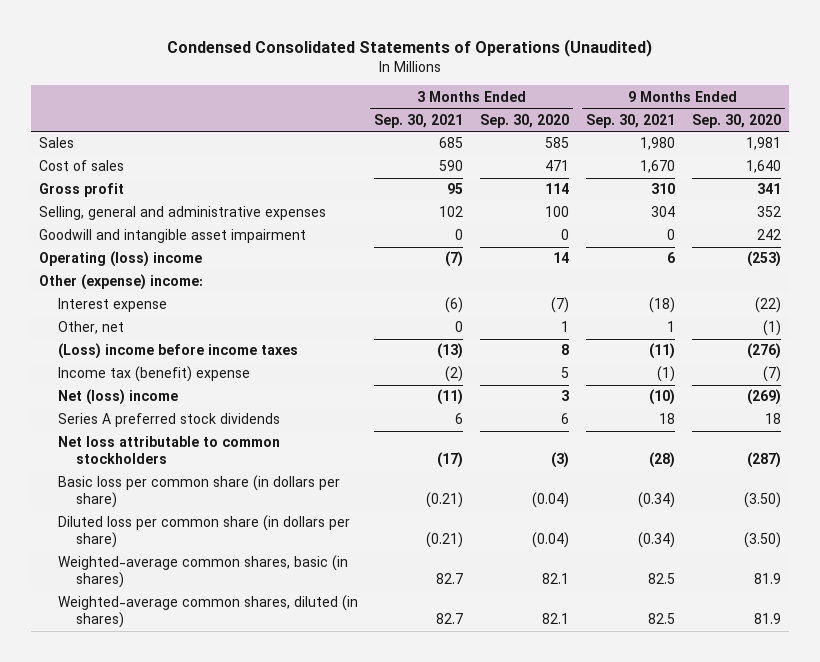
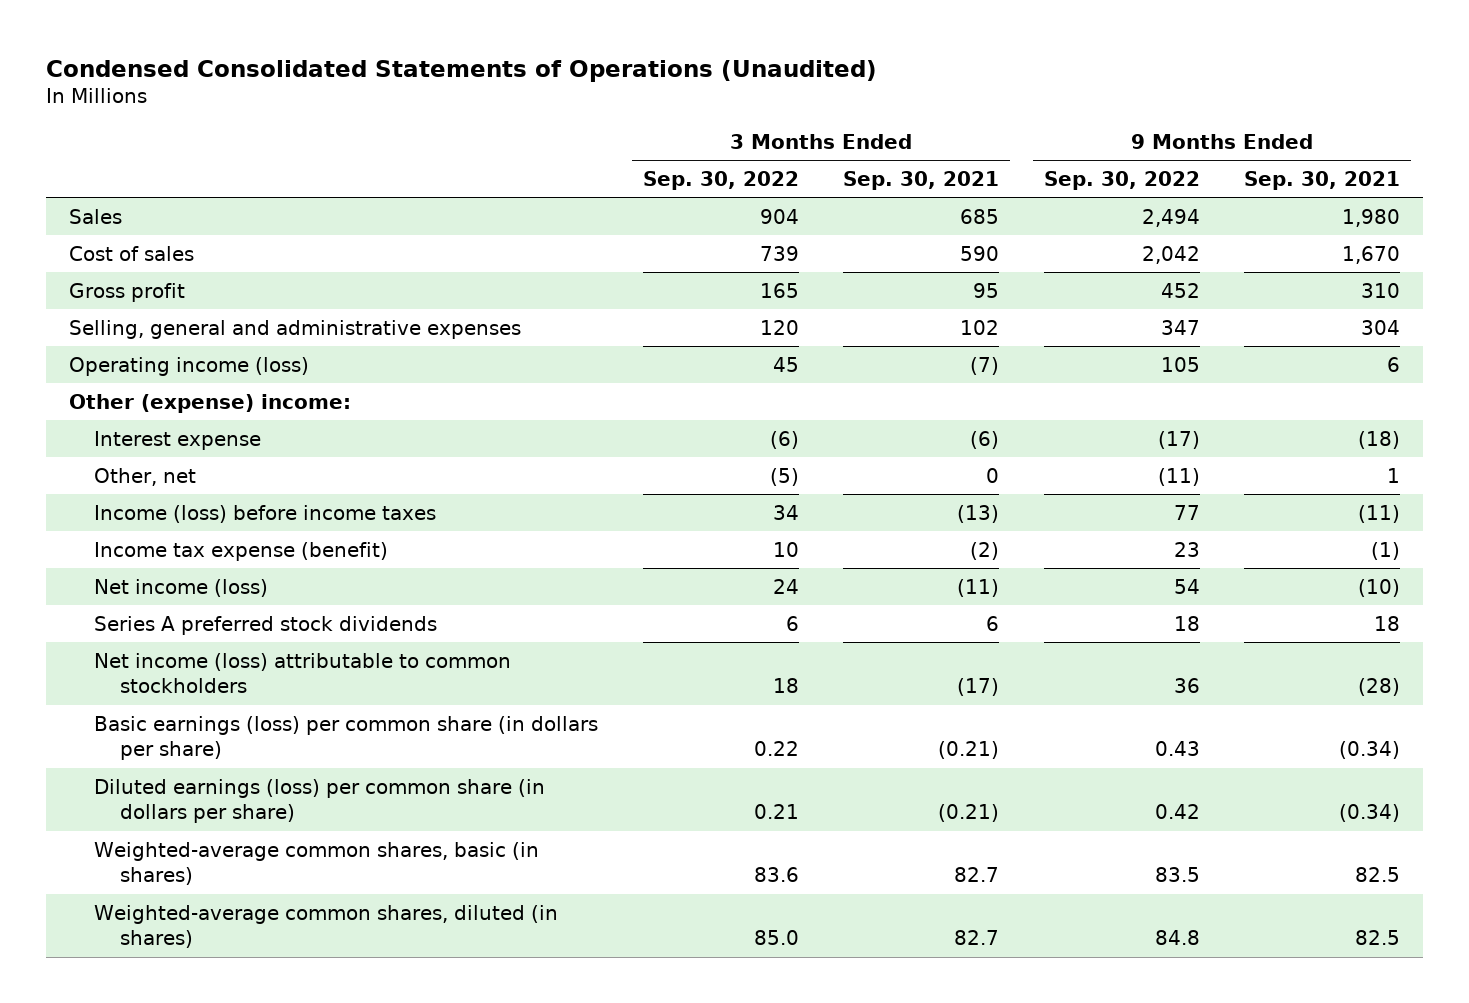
[480,113,570,128] Sep. 30, 2020 -> none
[691,113,781,128] Sep. 30, 2020 -> none
none -> [642,170,799,190] Sep. 30, 2022
none -> [1043,170,1200,190] Sep. 30, 2022
[39,229,307,244] Goodwill and intangible asset impairment -> none
[39,251,203,268] Operating (loss) income -> [68,356,309,376] Operating income (loss)
[57,343,298,360] (Loss) income before income taxes -> [94,504,437,523] Income (loss) before income taxes
[57,366,250,383] Income tax (benefit) expense -> [94,541,389,561] Income tax expense (benefit)
[57,389,178,406] Net (loss) income -> [94,578,269,597] Net income (loss)
[57,436,280,465] Net loss attributable to common stockholders -> [94,652,512,694] Net income (loss) attributable to common stockholders
[57,475,340,509] Basic loss per common share (in dollars per share) -> [94,715,599,761] Basic earnings (loss) per common share (in dollars per share)
[57,515,350,549] Diluted loss per common share (in dollars per share) -> [94,778,546,824] Diluted earnings (loss) per common share (in dollars per share)

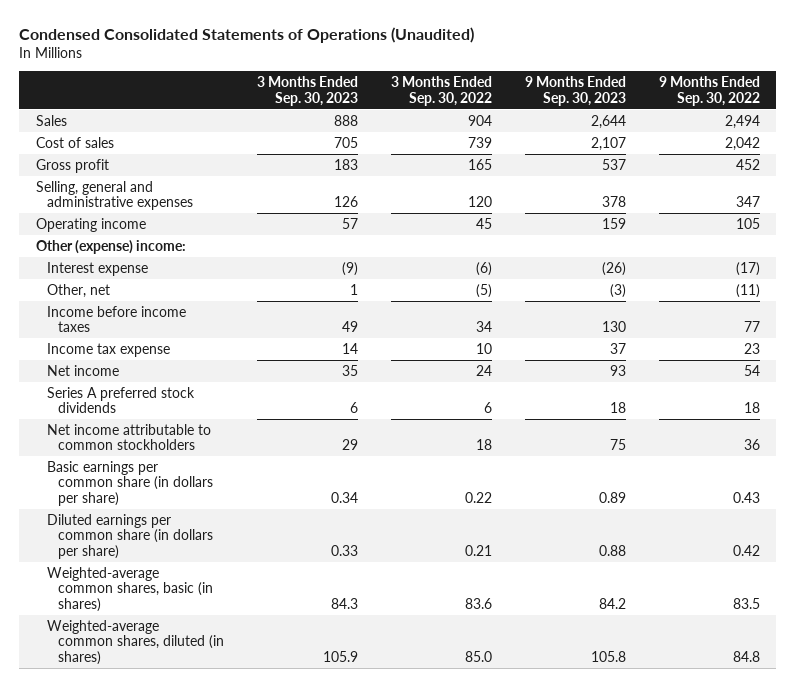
[843,170,1000,190] Sep. 30, 2021 -> none
[1244,170,1401,190] Sep. 30, 2021 -> none
none -> [256,76,358,106] 3 Months Ended Sep. 30, 2023
none -> [524,76,626,106] 9 Months Ended Sep. 30, 2023
[68,356,309,376] Operating income (loss) -> [35,217,146,232] Operating income
[94,504,437,523] Income (loss) before income taxes -> [46,305,186,333] Income before income taxes
[94,541,389,561] Income tax expense (benefit) -> [46,342,170,357] Income tax expense
[94,578,269,597] Net income (loss) -> [46,364,119,376] Net income
[94,652,512,694] Net income (loss) attributable to common stockholders -> [46,423,211,451] Net income attributable to common stockholders
[94,715,599,761] Basic earnings (loss) per common share (in dollars per share) -> [46,460,213,506] Basic earnings per common share (in dollars per share)
[94,778,546,824] Diluted earnings (loss) per common share (in dollars per share) -> [46,513,213,559] Diluted earnings per common share (in dollars per share)

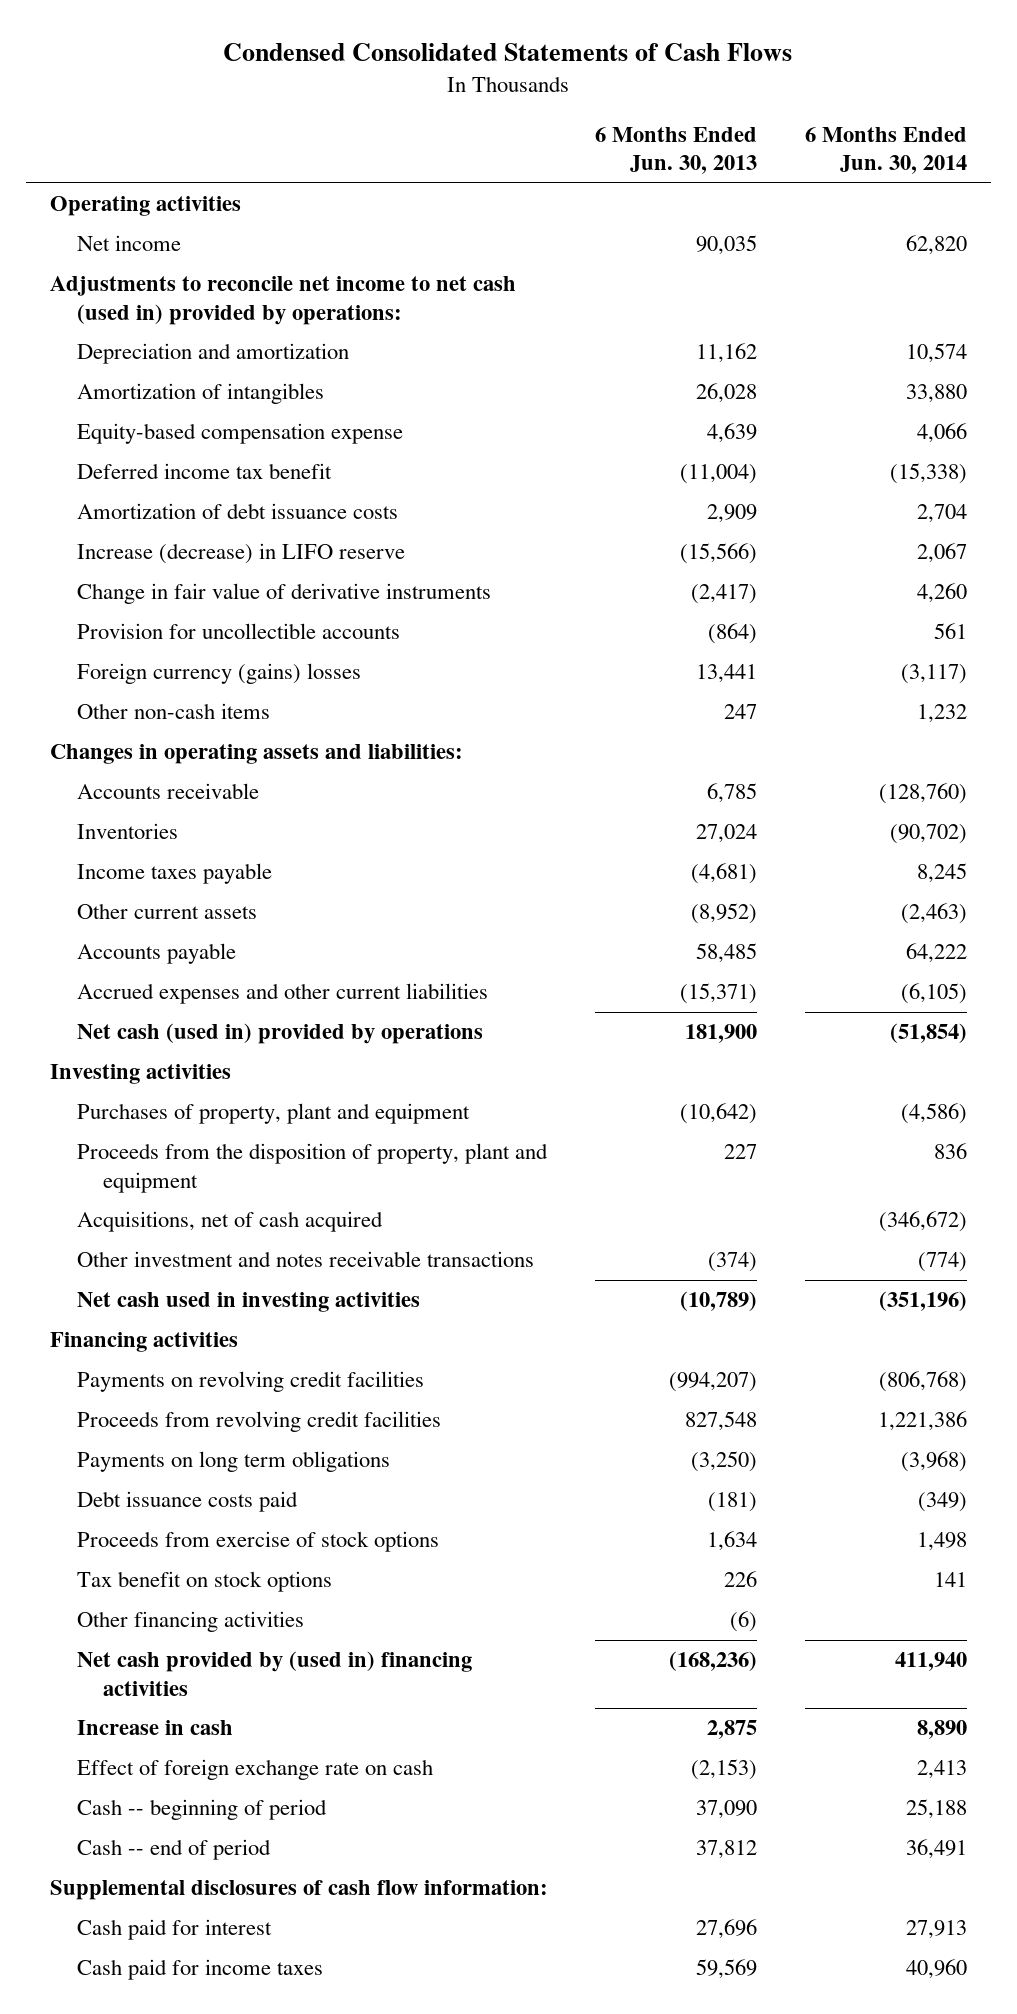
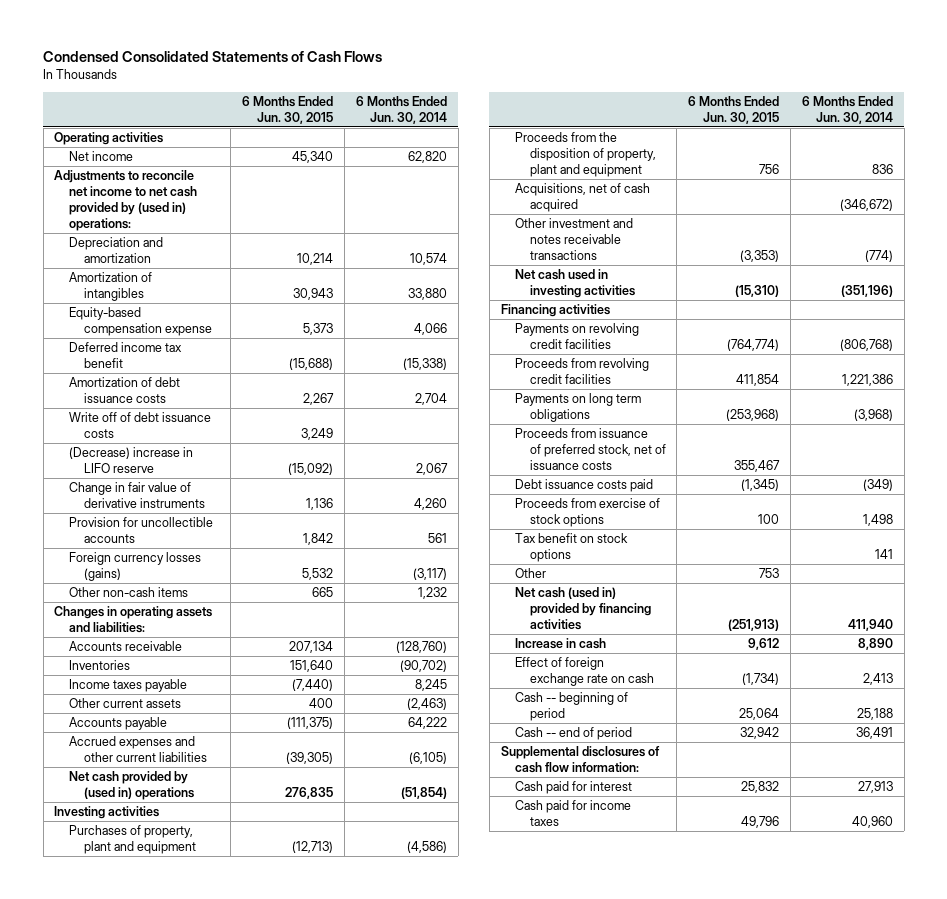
[595,126,758,175] 6 Months Ended Jun. 30, 2013 -> none
none -> [242,95,334,124] 6 Months Ended Jun. 30, 2015
[49,276,516,325] Adjustments to reconcile net income to net cash (used in) provided by operations: -> [54,170,197,231] Adjustments to reconcile net income to net cash provided by (used in) operations:
none -> [68,412,211,439] Write off of debt issuance costs
[76,543,405,565] Increase (decrease) in LIFO reserve -> [68,447,193,474] (Decrease) increase in LIFO reserve
[76,663,361,685] Foreign currency (gains) losses -> [68,552,201,582] Foreign currency losses (gains)
[76,1023,483,1045] Net cash (used in) provided by operations -> [68,771,194,801] Net cash provided by (used in) operations
none -> [515,428,666,470] Proceeds from issuance of preferred stock, net of issuance costs
[76,1611,304,1633] Other financing activities -> [515,568,547,579] Other
[76,1651,472,1696] Net cash provided by (used in) financing activities -> [515,587,651,630] Net cash (used in) provided by financing activities

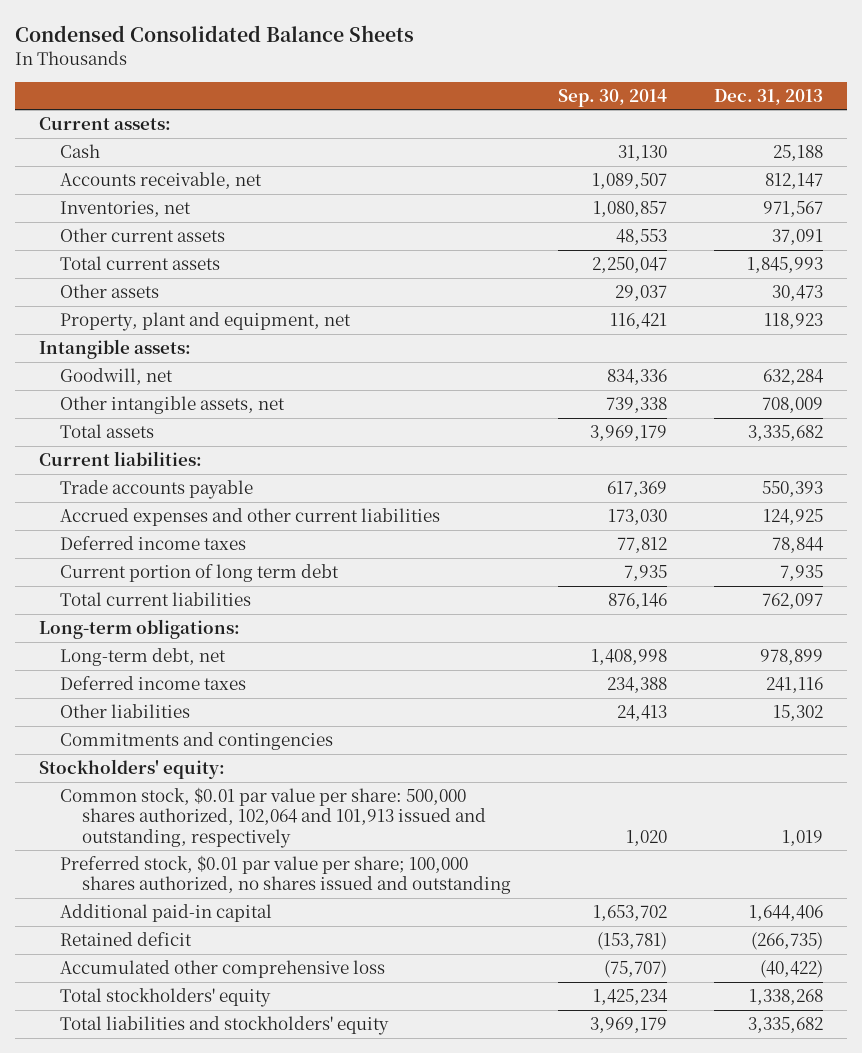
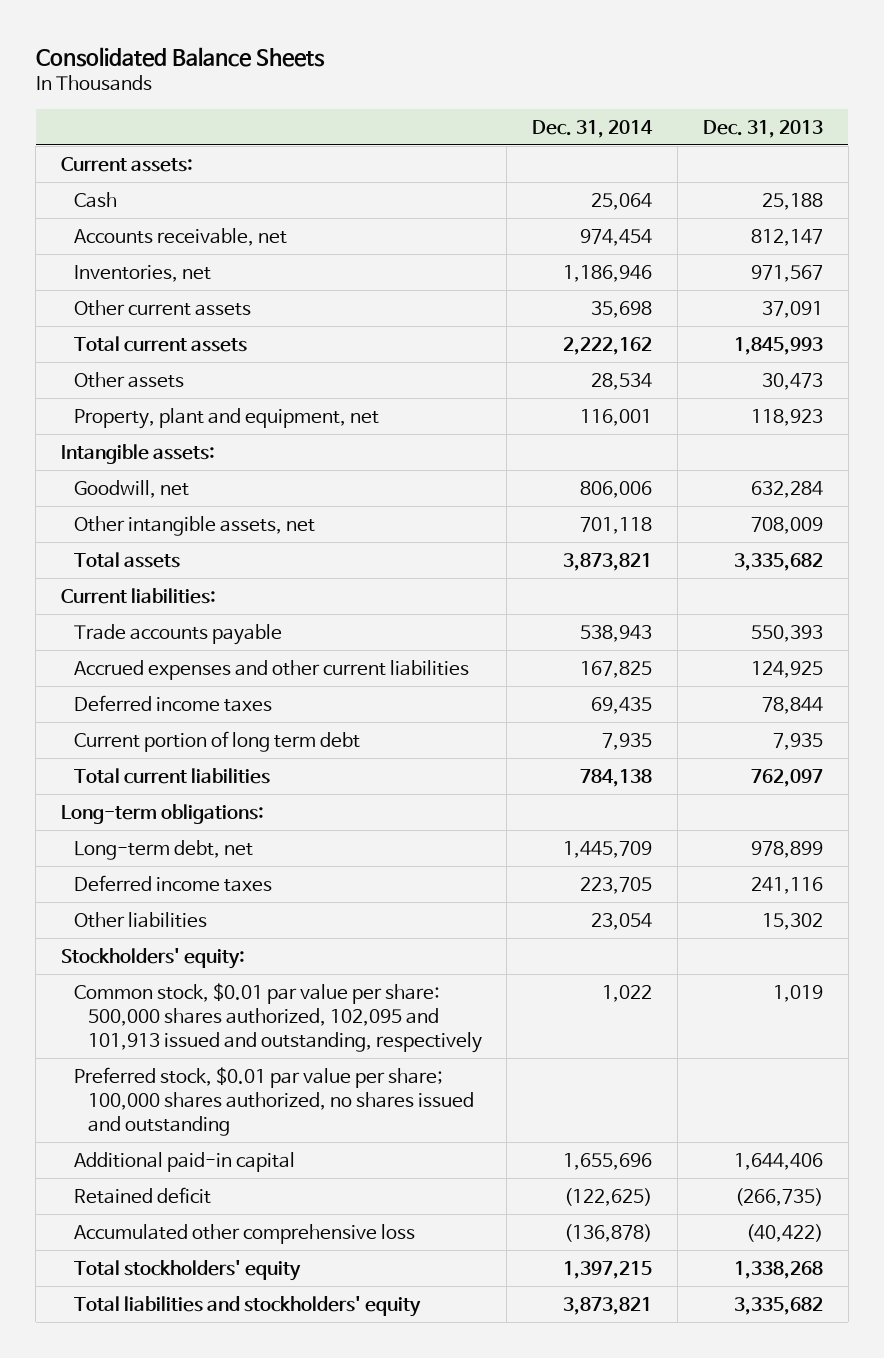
[15,24,415,42] Condensed Consolidated Balance Sheets -> [35,47,325,68] Consolidated Balance Sheets
[557,88,667,107] Sep. 30, 2014 -> none
none -> [532,119,654,138] Dec. 31, 2014
[60,732,334,751] Commitments and contingencies -> none
[60,787,486,848] Common stock, $0.01 par value per share: 500,000 shares authorized, 102,064 and 101,913 issued and outstanding, respectively -> [74,982,482,1054] Common stock, $0.01 par value per share: 500,000 shares authorized, 102,095 and 101,913 issued and outstanding, respectively

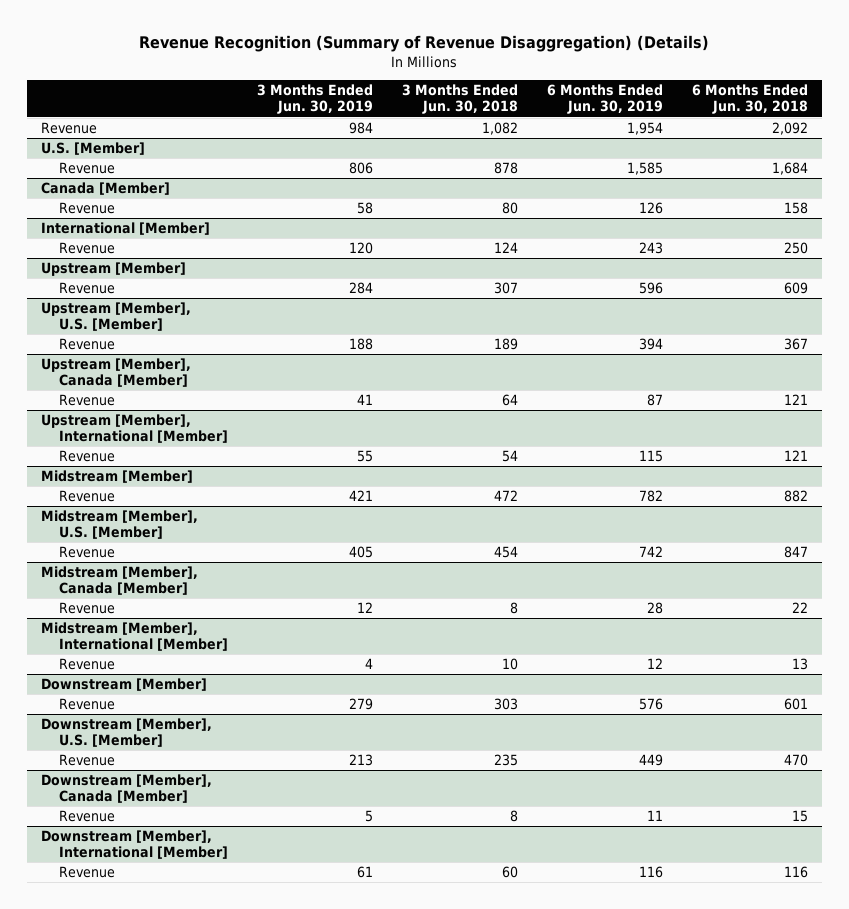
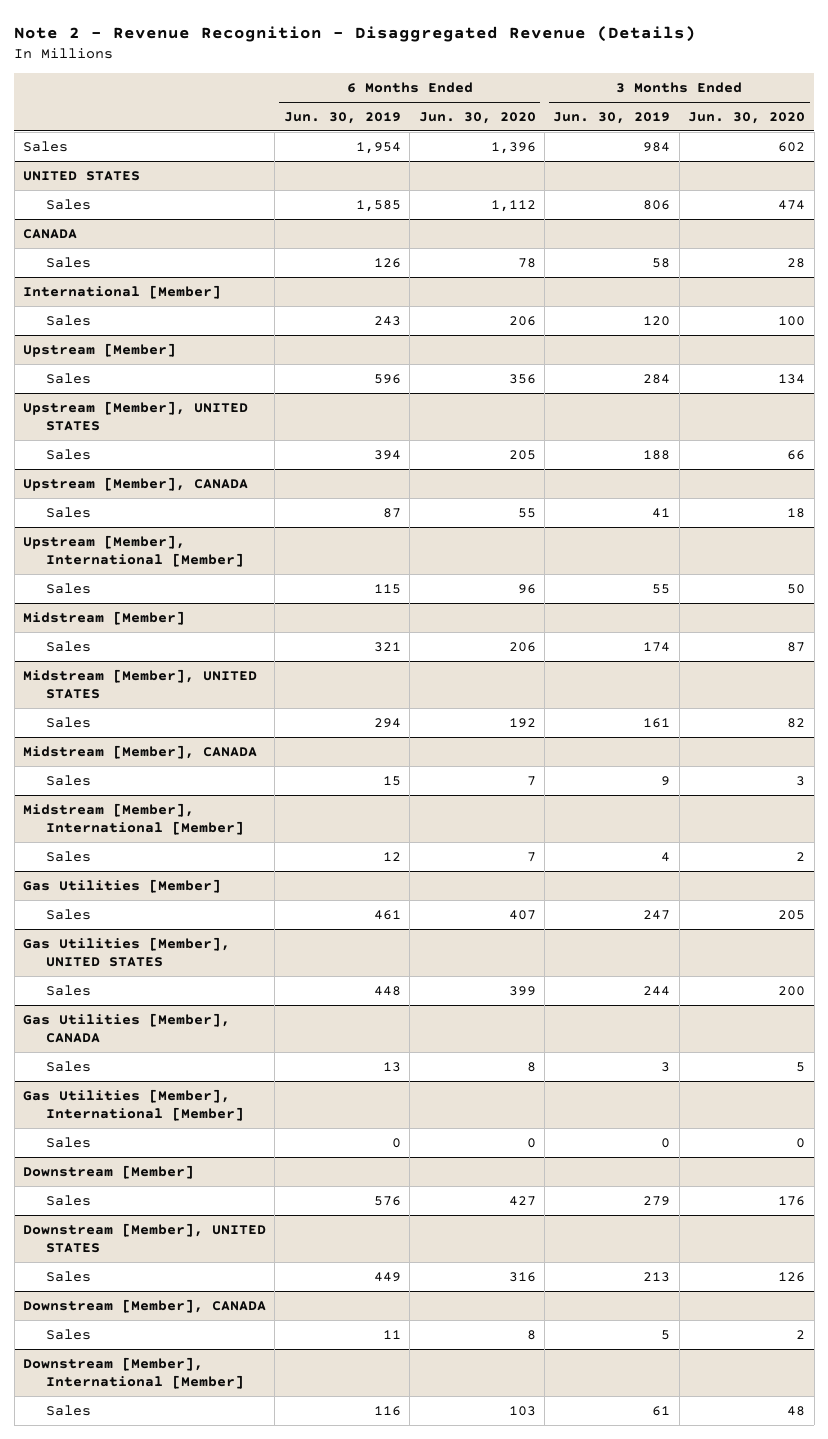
[139,35,710,53] Revenue Recognition (Summary of Revenue Disaggregation) (Details) -> [14,25,697,42] Note 2 - Revenue Recognition - Disaggregated Revenue (Details)
[401,84,518,115] 3 Months Ended Jun. 30, 2018 -> none
[691,84,808,115] 6 Months Ended Jun. 30, 2018 -> none
none -> [418,111,536,124] Jun. 30, 2020
none -> [688,111,806,124] Jun. 30, 2020
[41,122,98,135] Revenue -> [22,140,68,152] Sales
[41,142,146,156] U.S. [Member] -> [22,170,140,181] UNITED STATES
[58,162,115,175] Revenue -> [45,198,91,210] Sales
[41,182,171,196] Canada [Member] -> [22,228,77,239] CANADA
[58,202,115,215] Revenue -> [45,256,91,268] Sales
[58,242,115,255] Revenue -> [45,314,91,326] Sales
[41,302,192,332] Upstream [Member], U.S. [Member] -> none
[58,282,115,295] Revenue -> [45,372,91,384] Sales
none -> [22,400,248,432] Upstream [Member], UNITED STATES
[58,338,115,351] Revenue -> [45,448,91,460] Sales
[41,358,192,388] Upstream [Member], Canada [Member] -> [22,476,248,491] Upstream [Member], CANADA
[58,394,115,407] Revenue -> [45,506,91,518] Sales
[58,450,115,463] Revenue -> [45,582,91,594] Sales
[58,490,115,503] Revenue -> none
[41,510,199,540] Midstream [Member], U.S. [Member] -> none
[58,546,115,559] Revenue -> none
[58,602,115,615] Revenue -> none
none -> [45,640,91,652] Sales
none -> [22,668,257,700] Midstream [Member], UNITED STATES
none -> [45,716,91,728] Sales
[41,566,199,596] Midstream [Member], Canada [Member] -> [22,744,257,759] Midstream [Member], CANADA
none -> [45,774,91,786] Sales
[58,658,115,671] Revenue -> [45,850,91,862] Sales
none -> [22,878,221,893] Gas Utilities [Member]
none -> [45,908,91,920] Sales
none -> [22,936,230,968] Gas Utilities [Member], UNITED STATES
none -> [45,984,91,996] Sales
none -> [22,1012,230,1044] Gas Utilities [Member], CANADA
none -> [45,1060,91,1072] Sales
none -> [22,1088,244,1122] Gas Utilities [Member], International [Member]
none -> [45,1136,91,1148] Sales
[41,718,213,748] Downstream [Member], U.S. [Member] -> none
[58,698,115,711] Revenue -> [45,1194,91,1206] Sales
none -> [22,1222,266,1254] Downstream [Member], UNITED STATES
[58,754,115,767] Revenue -> [45,1270,91,1282] Sales
[41,774,213,804] Downstream [Member], Canada [Member] -> [22,1298,266,1313] Downstream [Member], CANADA
[58,810,115,823] Revenue -> [45,1328,91,1340] Sales
[58,866,115,879] Revenue -> [45,1404,91,1416] Sales

